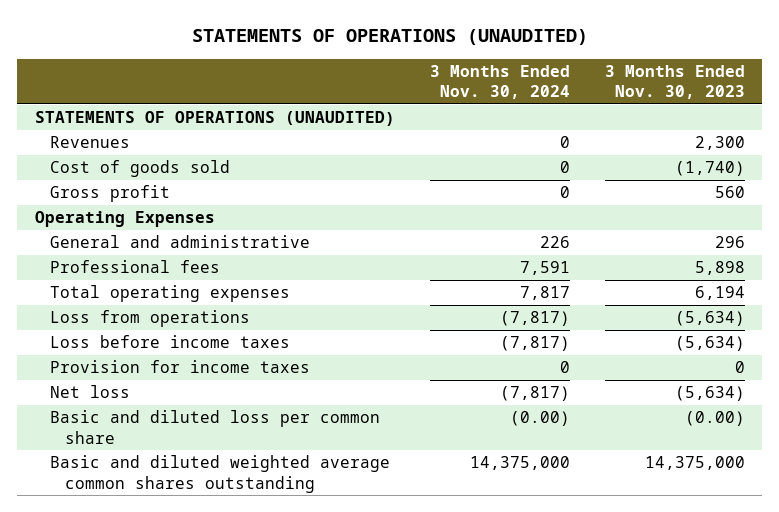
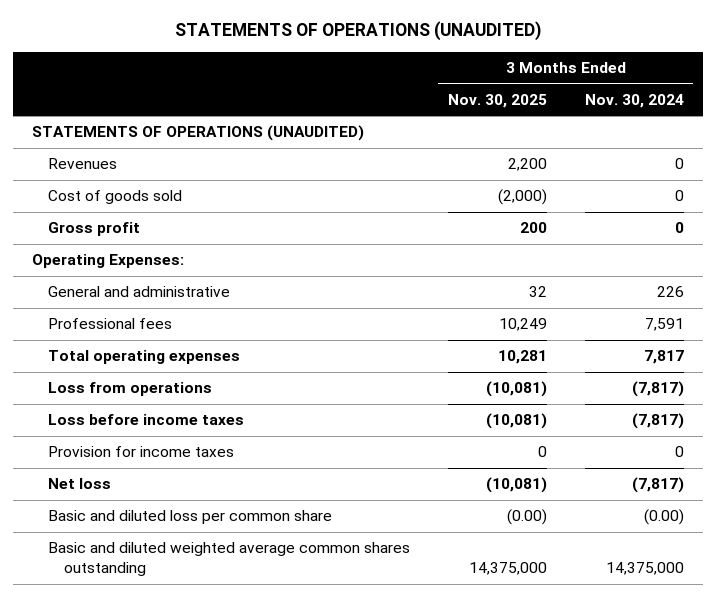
[604,64,745,100] 3 Months Ended Nov. 30, 2023 -> none
none -> [447,93,547,108] Nov. 30, 2025
[34,211,215,228] Operating Expenses -> [31,254,184,269] Operating Expenses:

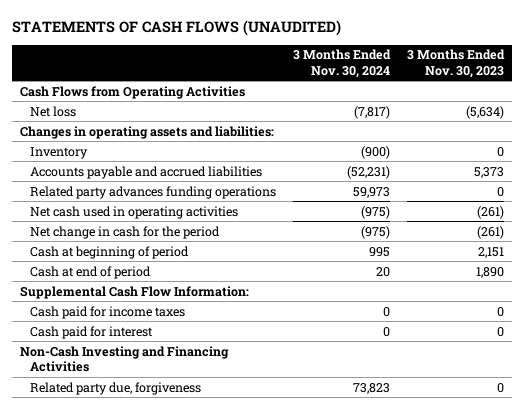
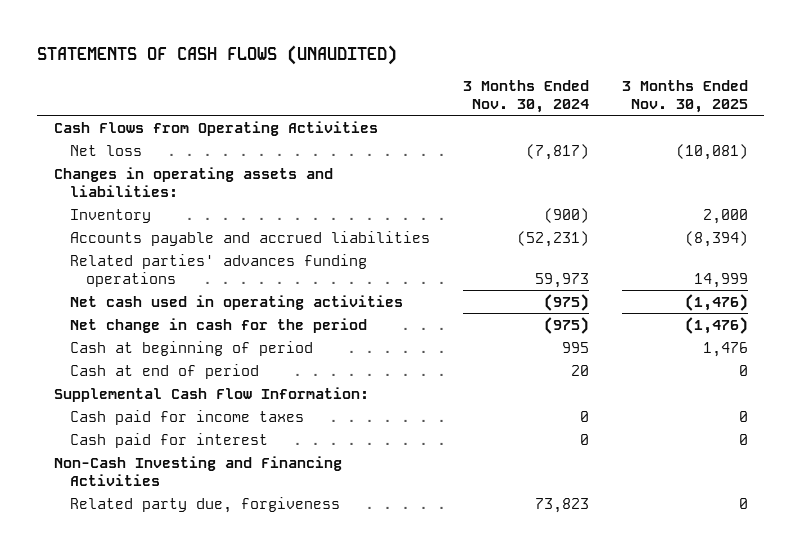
[406,49,505,78] 3 Months Ended Nov. 30, 2023 -> none
none -> [621,79,748,114] 3 Months Ended Nov. 30, 2025
[30,185,277,199] Related party advances funding operations -> [69,253,367,287] Related parties' advances funding operations

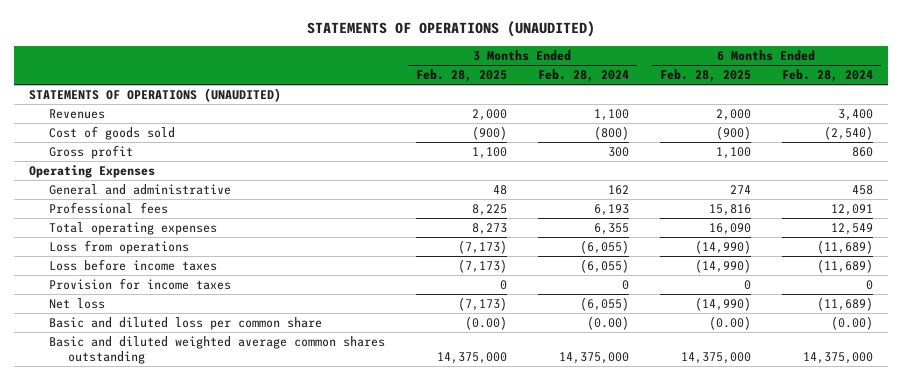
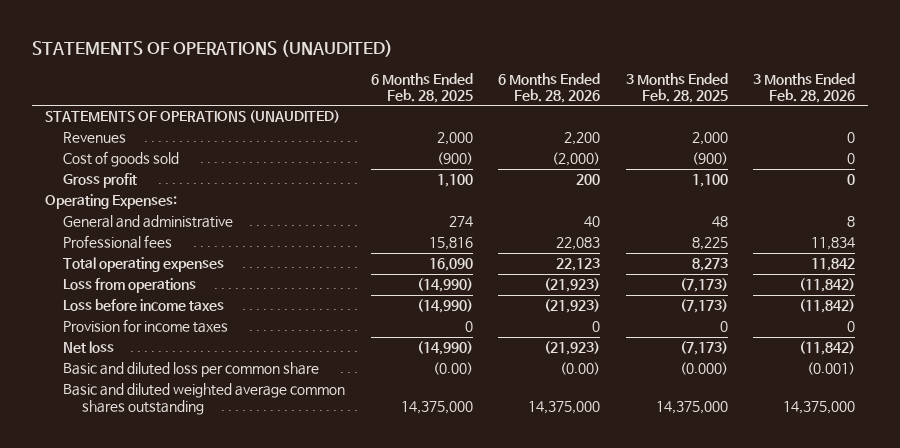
[537,69,629,83] Feb. 28, 2024 -> none
[781,69,873,83] Feb. 28, 2024 -> none
none -> [498,72,601,104] 6 Months Ended Feb. 28, 2026
none -> [753,72,856,104] 3 Months Ended Feb. 28, 2026
[29,164,156,178] Operating Expenses -> [44,194,177,210] Operating Expenses:
[464,315,507,330] (0.00) -> [679,362,728,376] (0.000)

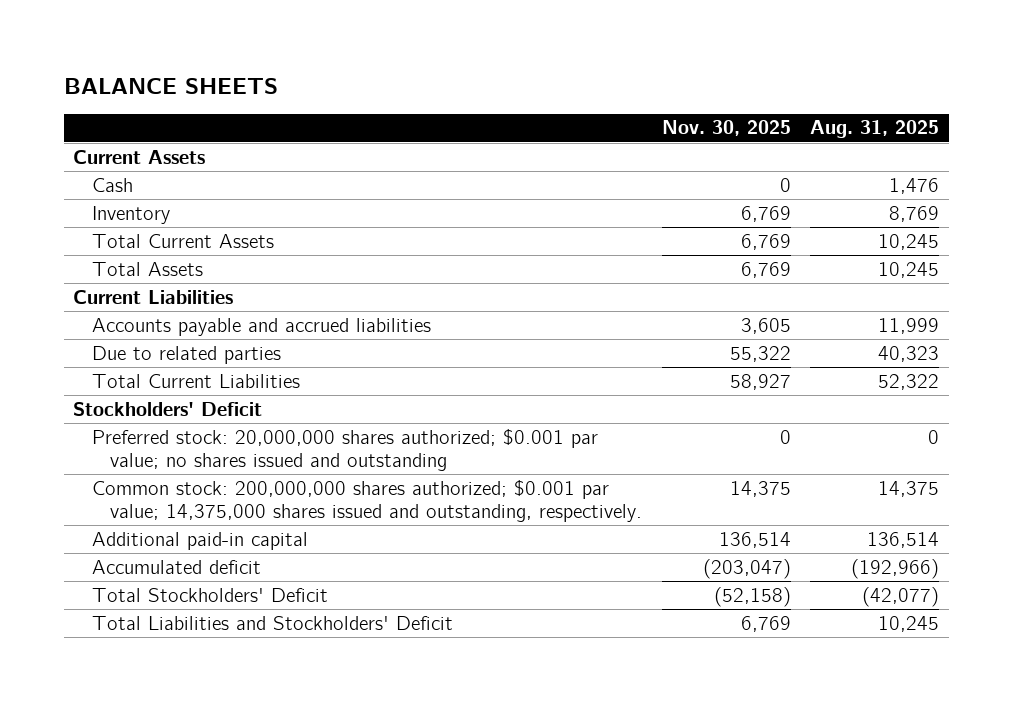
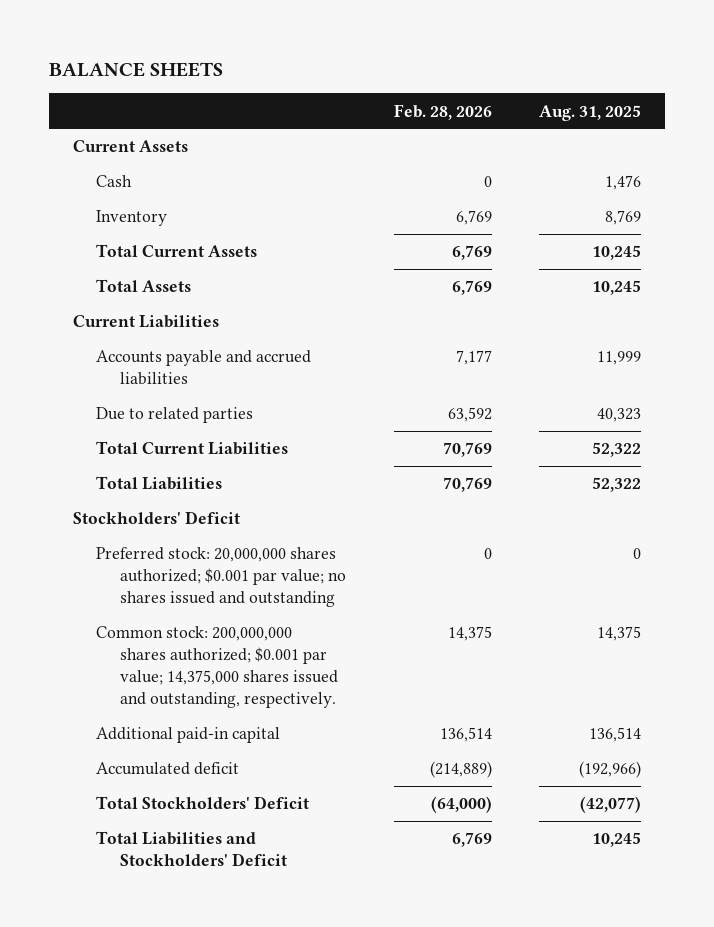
[661,120,791,137] Nov. 30, 2025 -> none
none -> [393,103,492,120] Feb. 28, 2026
none -> [96,476,223,491] Total Liabilities

